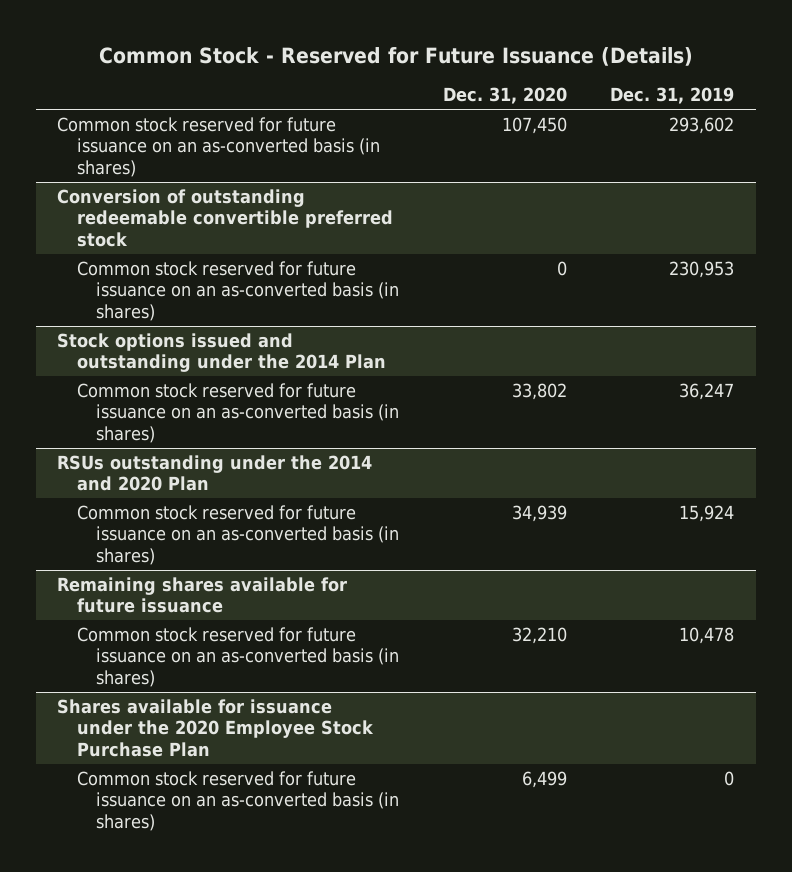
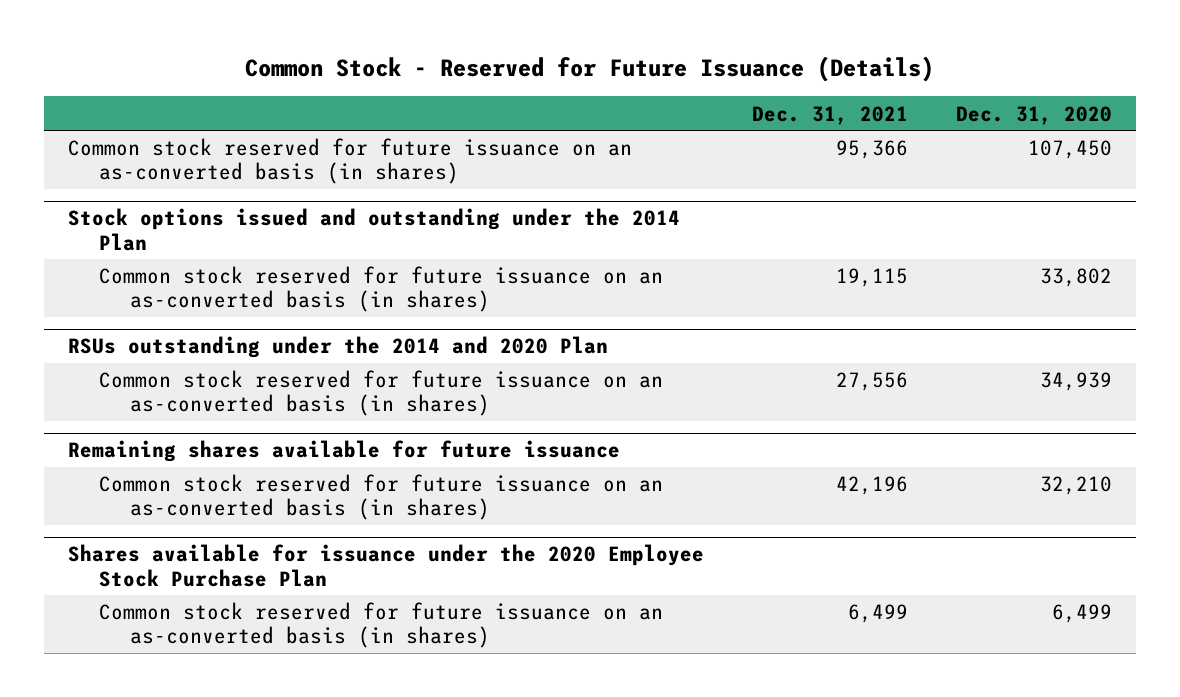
[610,87,735,105] Dec. 31, 2019 -> none
none -> [751,105,908,125] Dec. 31, 2021
[57,188,393,248] Conversion of outstanding redeemable convertible preferred stock -> none
[76,260,400,322] Common stock reserved for future issuance on an as-converted basis (in shares) -> none

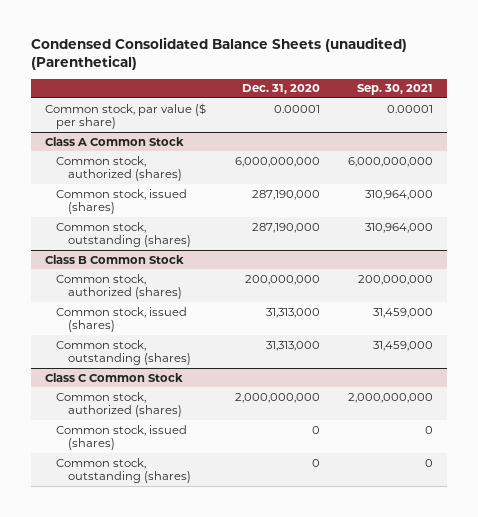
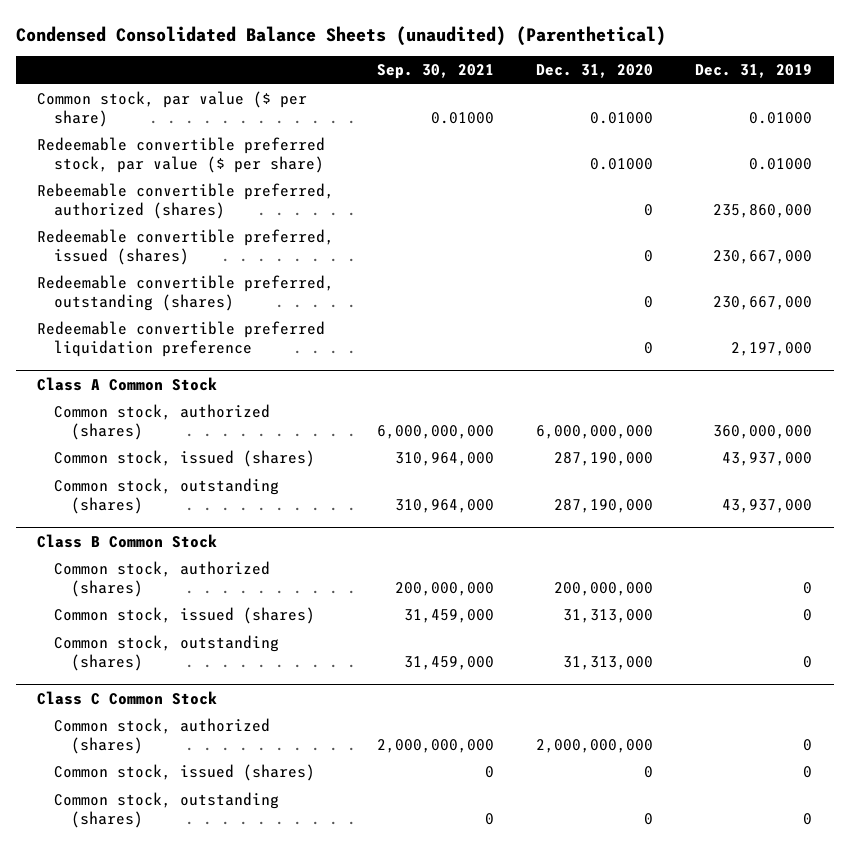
none -> [695,64,813,79] Dec. 31, 2019
[273,104,320,113] 0.00001 -> [590,112,654,125] 0.01000
[387,104,434,113] 0.00001 -> [430,112,494,125] 0.01000
none -> [37,137,326,174] Redeemable convertible preferred stock, par value ($ per share)
none -> [37,183,335,220] Rebeemable convertible preferred, authorized (shares)
none -> [37,229,335,266] Redeemable convertible preferred, issued (shares)
none -> [37,275,335,312] Redeemable convertible preferred, outstanding (shares)
none -> [37,321,326,358] Redeemable convertible preferred liquidation preference

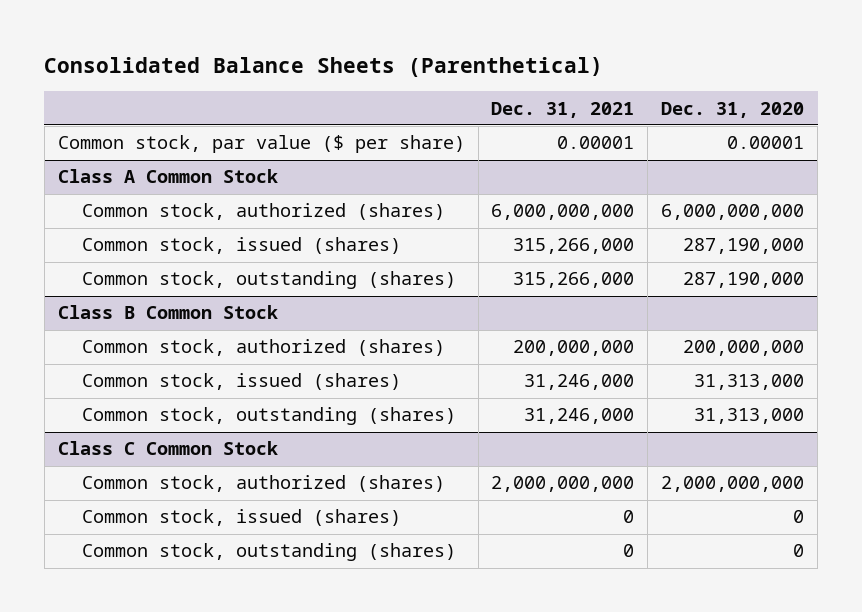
[16,25,667,46] Condensed Consolidated Balance Sheets (unaudited) (Parenthetical) -> [44,56,604,77] Consolidated Balance Sheets (Parenthetical)
[376,64,494,80] Sep. 30, 2021 -> none
[695,64,813,79] Dec. 31, 2019 -> none
none -> [491,101,635,118] Dec. 31, 2021
[37,137,326,174] Redeemable convertible preferred stock, par value ($ per share) -> none
[37,183,335,220] Rebeemable convertible preferred, authorized (shares) -> none
[37,229,335,266] Redeemable convertible preferred, issued (shares) -> none
[37,275,335,312] Redeemable convertible preferred, outstanding (shares) -> none
[37,321,326,358] Redeemable convertible preferred liquidation preference -> none
[590,112,654,125] 0.01000 -> [727,136,805,150] 0.00001

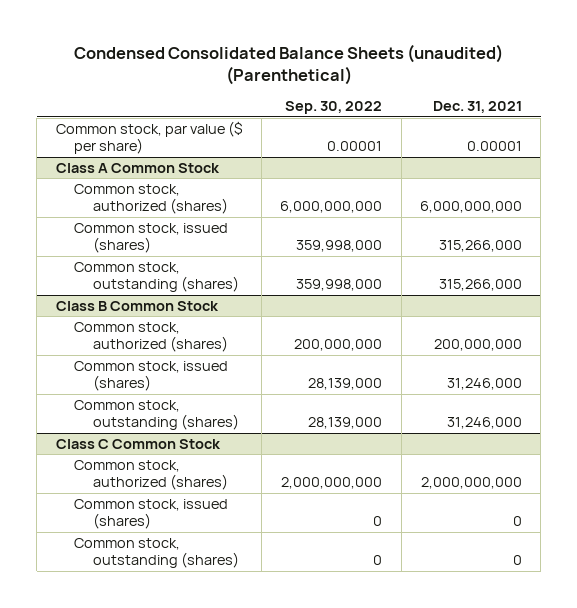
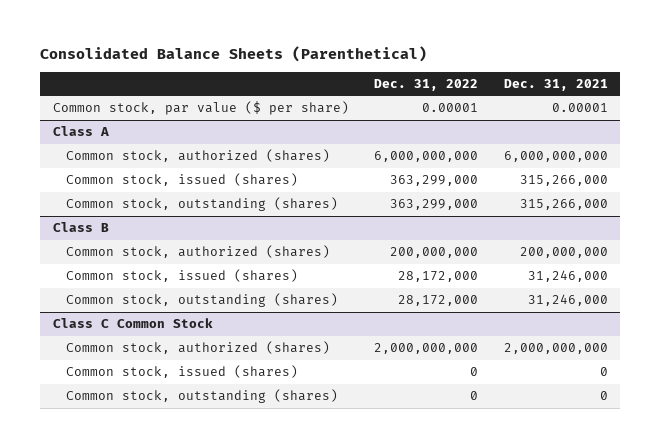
[73,43,503,86] Condensed Consolidated Balance Sheets (unaudited) (Parenthetical) -> [39,46,427,63] Consolidated Balance Sheets (Parenthetical)
[285,101,383,115] Sep. 30, 2022 -> none
none -> [374,78,479,91] Dec. 31, 2022
[55,162,220,173] Class A Common Stock -> [52,126,109,137] Class A
[55,300,219,311] Class B Common Stock -> [52,222,109,233] Class B

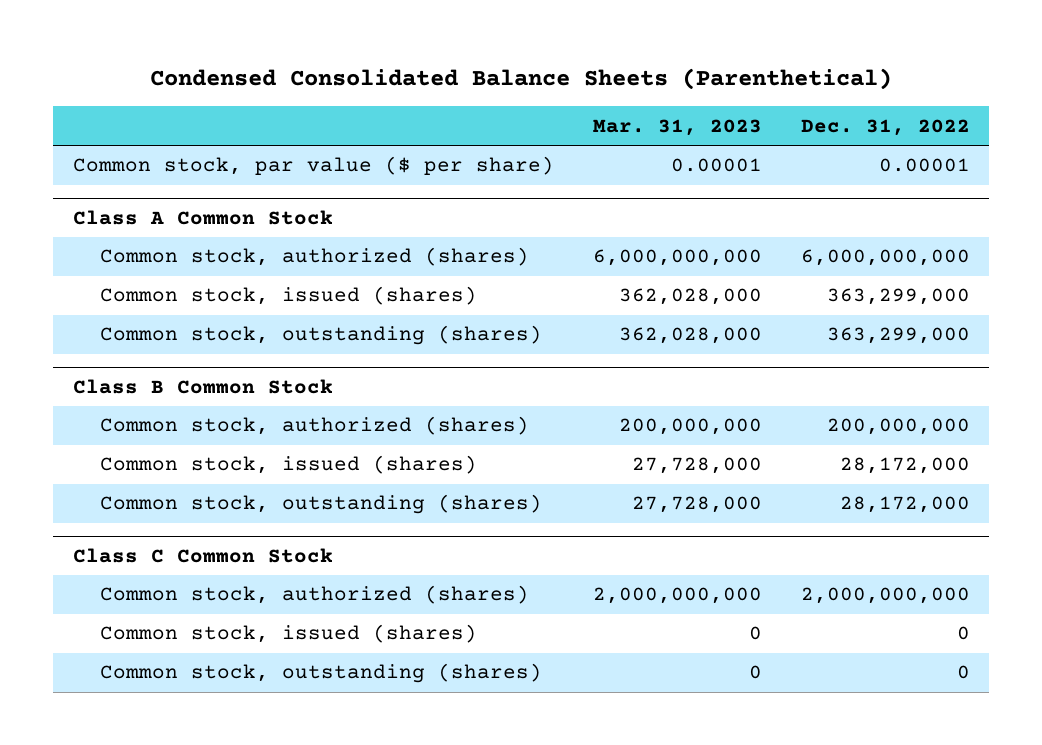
[39,46,427,63] Consolidated Balance Sheets (Parenthetical) -> [150,68,893,91] Condensed Consolidated Balance Sheets (Parenthetical)
[503,78,608,91] Dec. 31, 2021 -> none
none -> [592,118,762,136] Mar. 31, 2023
[52,126,109,137] Class A -> [72,209,333,225] Class A Common Stock
[52,222,109,233] Class B -> [72,378,333,394] Class B Common Stock

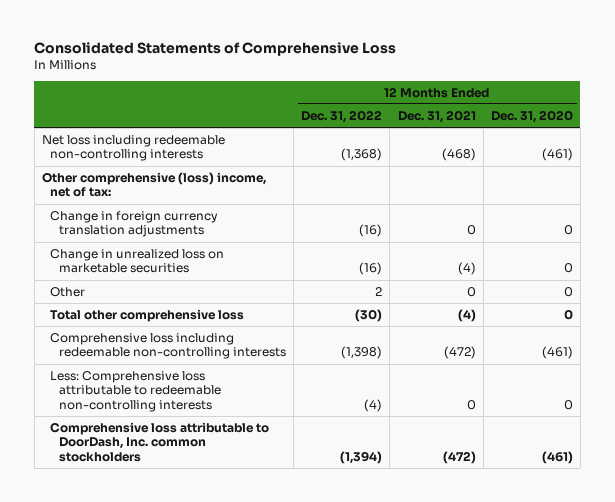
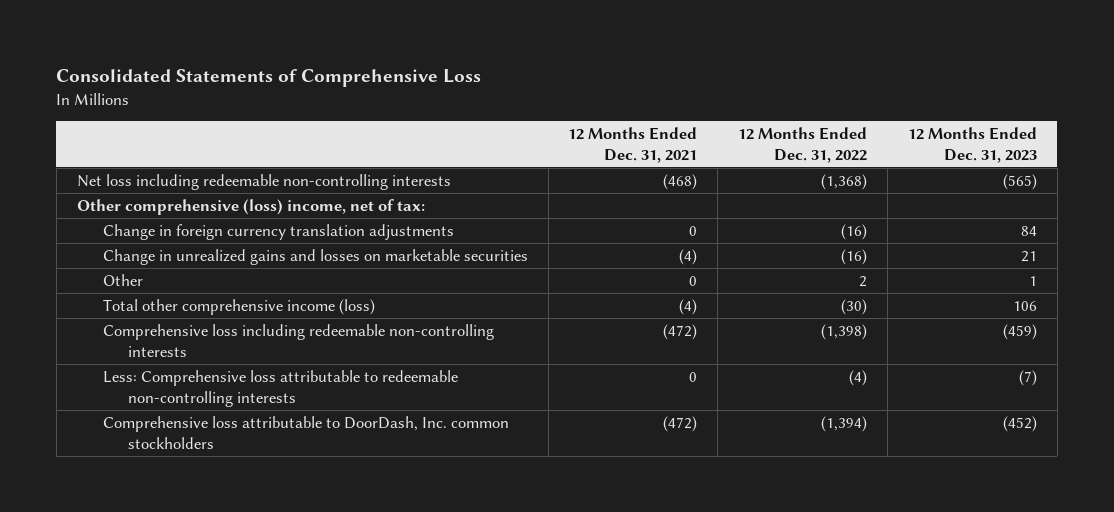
[490,109,573,123] Dec. 31, 2020 -> none
none -> [908,127,1038,163] 12 Months Ended Dec. 31, 2023
[50,248,225,274] Change in unrealized loss on marketable securities -> [102,248,528,265] Change in unrealized gains and losses on marketable securities
[50,308,245,322] Total other comprehensive loss -> [102,298,375,315] Total other comprehensive income (loss)

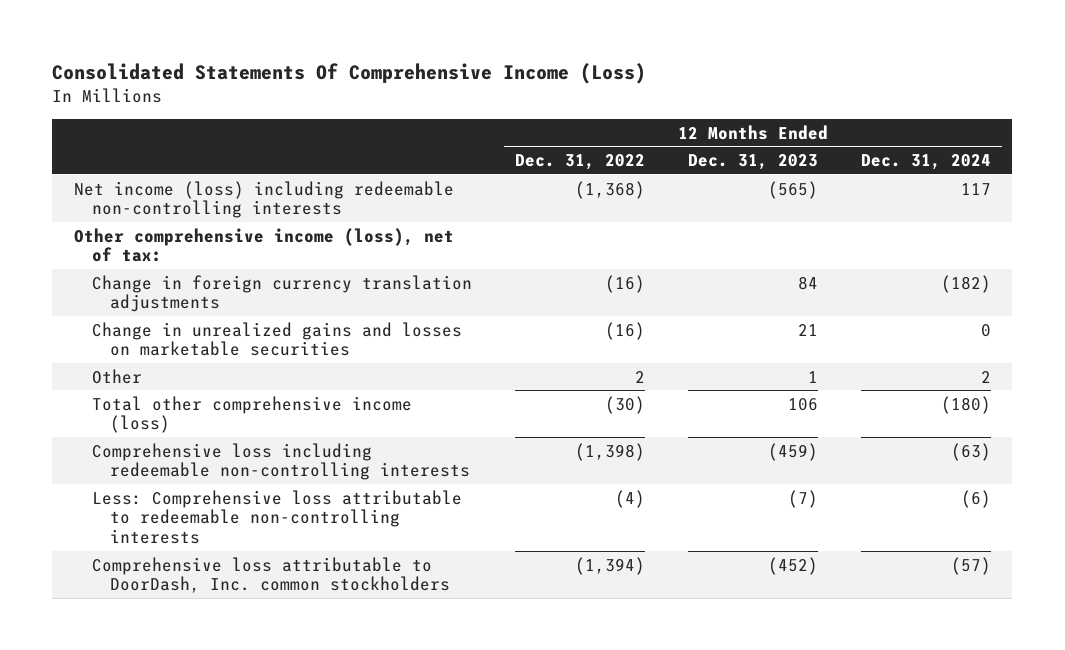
[56,69,482,88] Consolidated Statements of Comprehensive Loss -> [52,62,647,84] Consolidated Statements Of Comprehensive Income (Loss)
[568,127,698,163] 12 Months Ended Dec. 31, 2021 -> none
none -> [860,153,991,170] Dec. 31, 2024
[76,173,451,190] Net loss including redeemable non-controlling interests -> [73,180,454,219] Net income (loss) including redeemable non-controlling interests
[76,198,425,215] Other comprehensive (loss) income, net of tax: -> [73,227,454,263] Other comprehensive income (loss), net of tax:

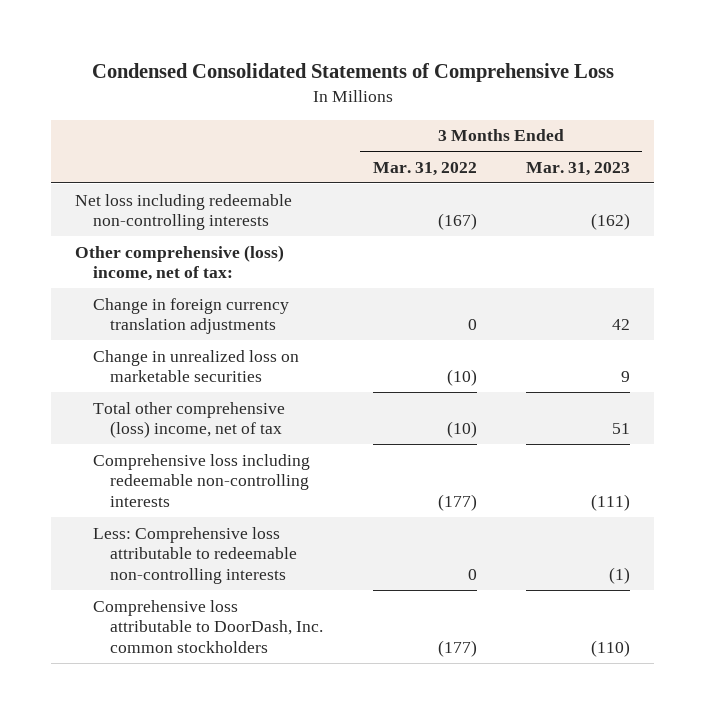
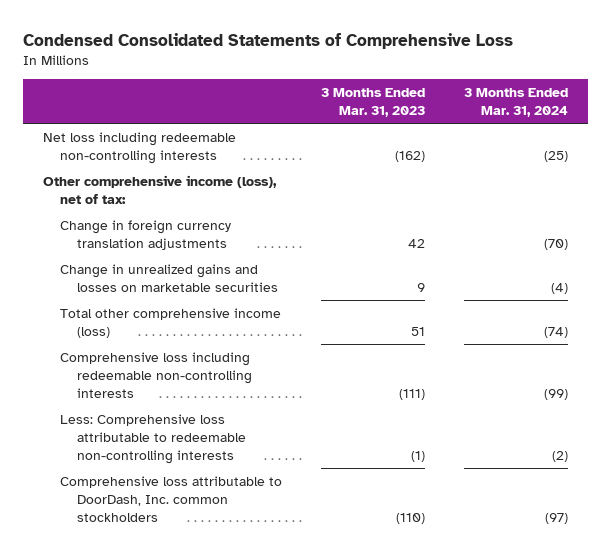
[372,161,477,176] Mar. 31, 2022 -> none
none -> [464,87,569,117] 3 Months Ended Mar. 31, 2024
[75,244,285,282] Other comprehensive (loss) income, net of tax: -> [42,174,277,204] Other comprehensive income (loss), net of tax:
[92,349,299,383] Change in unrealized loss on marketable securities -> [60,263,279,292] Change in unrealized gains and losses on marketable securities
[92,401,285,439] Total other comprehensive (loss) income, net of tax -> [60,307,282,338] Total other comprehensive income (loss)

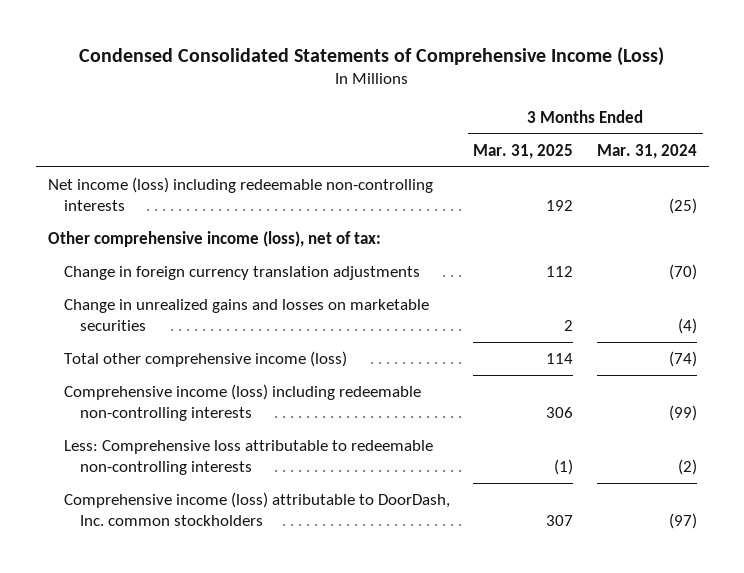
[23,32,514,49] Condensed Consolidated Statements of Comprehensive Loss -> [79,46,665,66] Condensed Consolidated Statements of Comprehensive Income (Loss)
[321,87,426,117] 3 Months Ended Mar. 31, 2023 -> none
none -> [473,143,574,159] Mar. 31, 2025
[42,131,236,164] Net loss including redeemable non-controlling interests -> [47,176,433,211] Net income (loss) including redeemable non-controlling interests
[60,351,253,399] Comprehensive loss including redeemable non-controlling interests -> [63,383,421,421] Comprehensive income (loss) including redeemable non-controlling interests
[60,475,283,523] Comprehensive loss attributable to DoorDash, Inc. common stockholders -> [63,491,450,526] Comprehensive income (loss) attributable to DoorDash, Inc. common stockholders

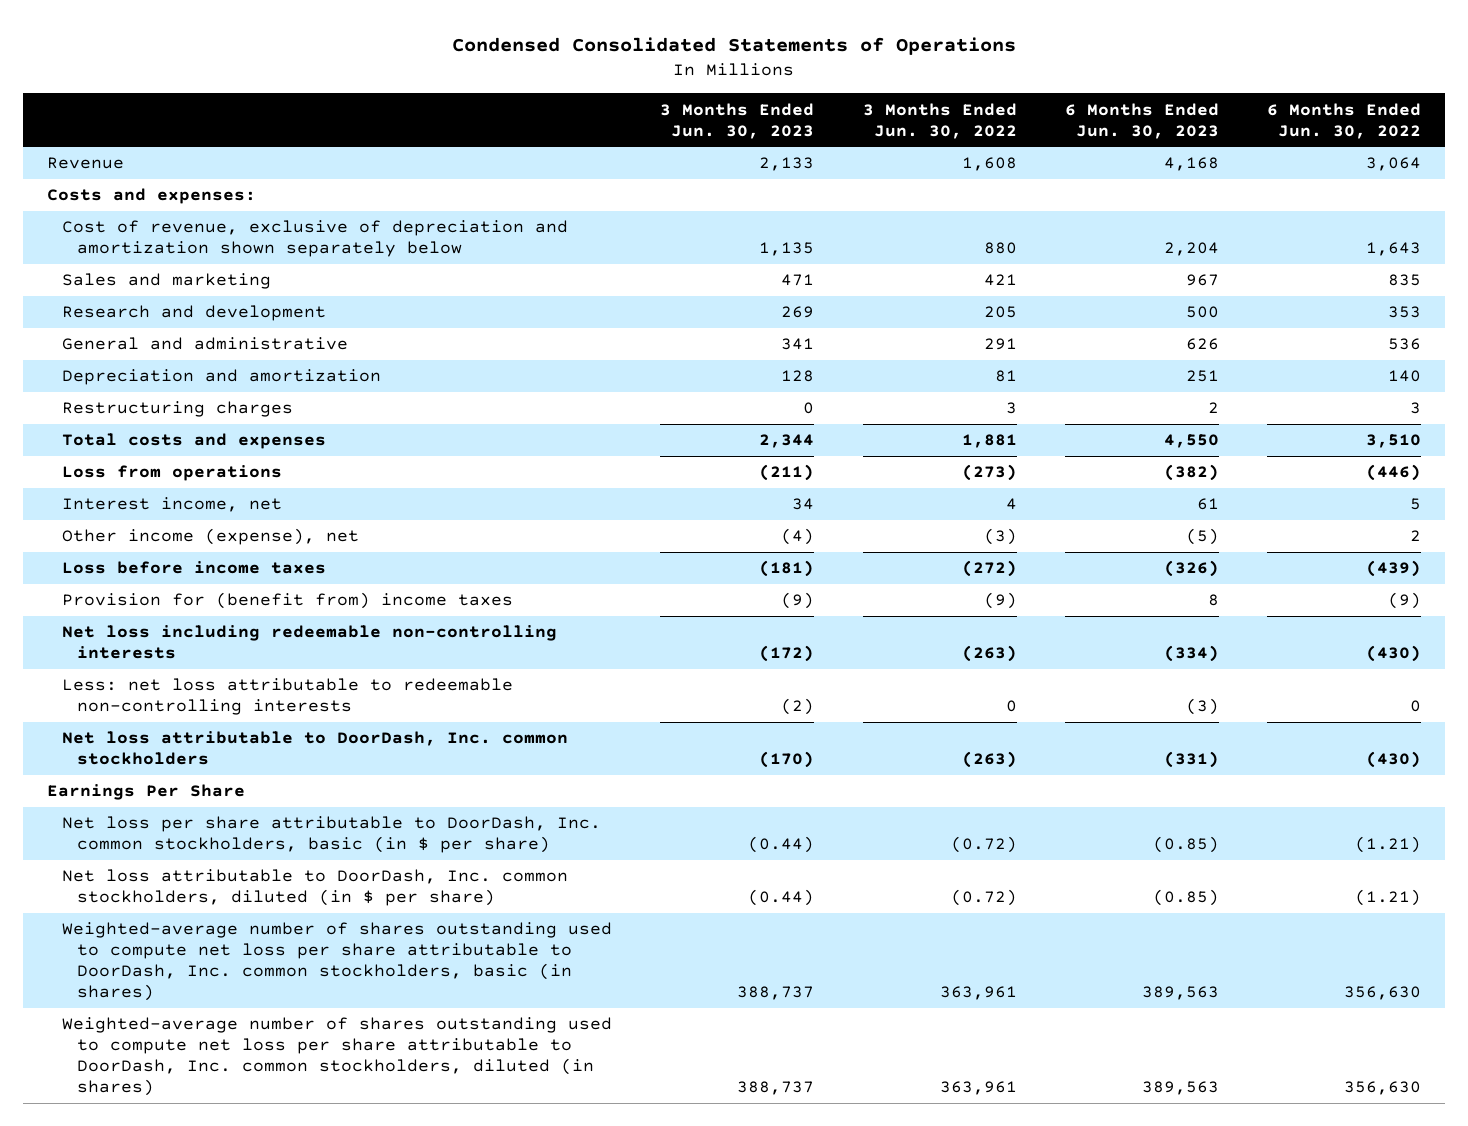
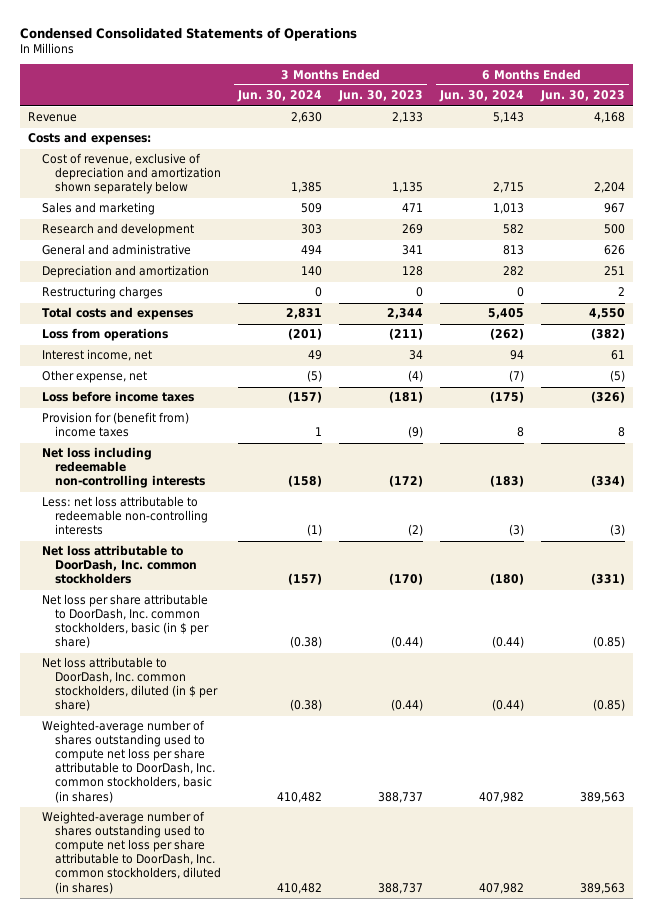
[862,102,1017,139] 3 Months Ended Jun. 30, 2022 -> none
[1267,102,1422,139] 6 Months Ended Jun. 30, 2022 -> none
none -> [237,90,323,103] Jun. 30, 2024
none -> [438,90,524,103] Jun. 30, 2024
[61,528,359,546] Other income (expense), net -> [41,370,147,384] Other expense, net
[47,784,246,801] Earnings Per Share -> none

